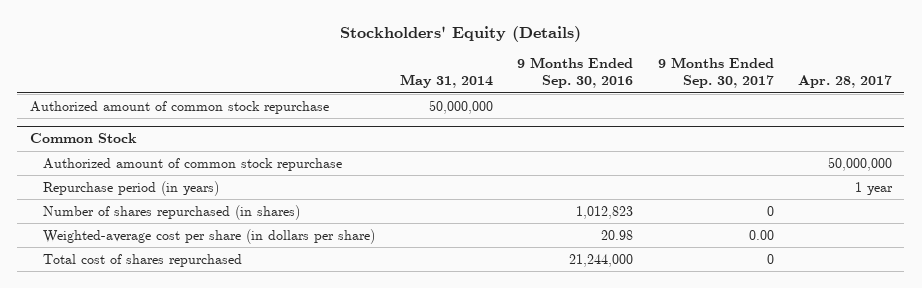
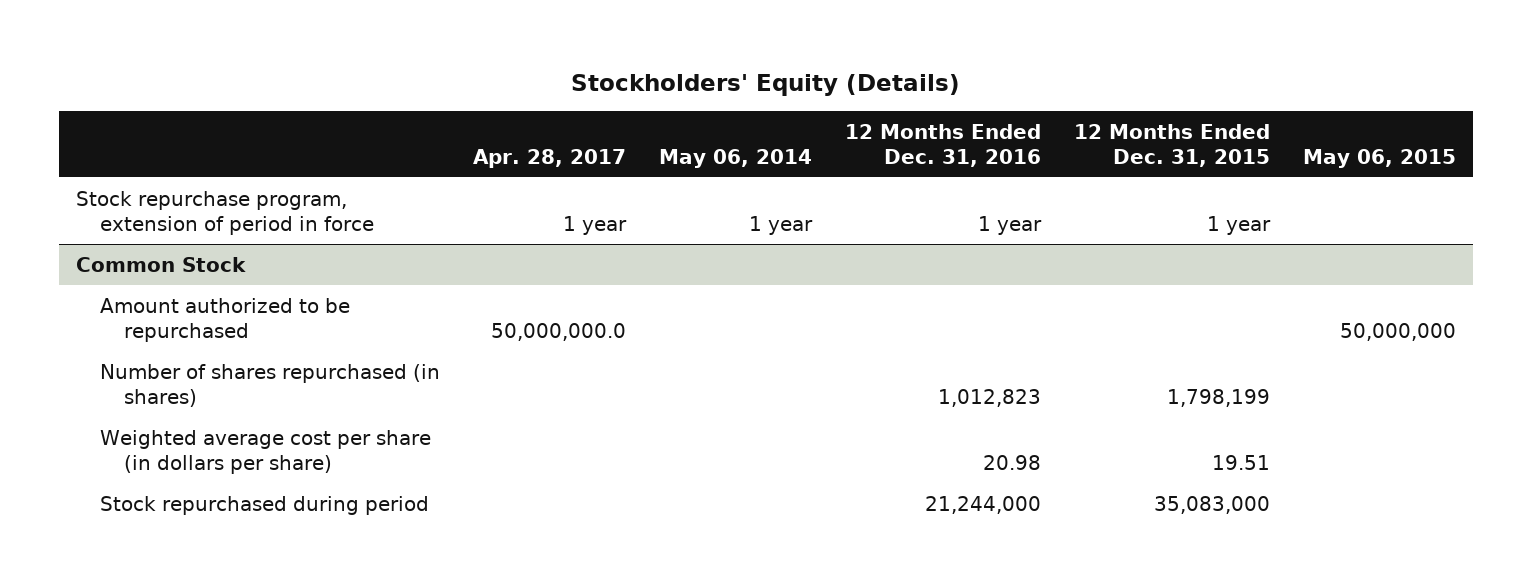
[399,74,493,89] May 31, 2014 -> none
[517,57,634,89] 9 Months Ended Sep. 30, 2016 -> none
[657,57,774,89] 9 Months Ended Sep. 30, 2017 -> none
none -> [658,148,812,168] May 06, 2014
none -> [844,123,1041,167] 12 Months Ended Dec. 31, 2016
none -> [1073,123,1270,167] 12 Months Ended Dec. 31, 2015
none -> [1302,148,1456,168] May 06, 2015
[29,100,329,114] Authorized amount of common stock repurchase -> none
none -> [75,190,374,236] Stock repurchase program, extension of period in force
[43,180,220,196] Repurchase period (in years) -> none
[43,157,343,171] Authorized amount of common stock repurchase -> [99,297,350,343] Amount authorized to be repurchased
[827,156,892,171] 50,000,000 -> [490,323,626,342] 50,000,000.0
[43,228,376,244] Weighted-average cost per share (in dollars per share) -> [99,429,431,475] Weighted average cost per share (in dollars per share)
[43,253,243,267] Total cost of shares repurchased -> [99,495,429,515] Stock repurchased during period

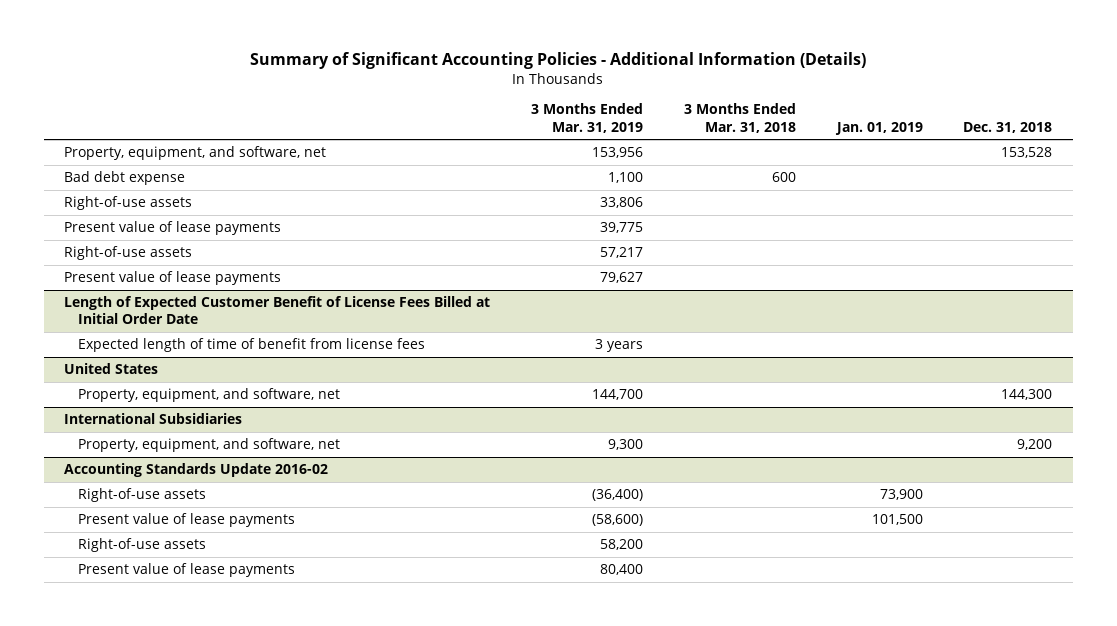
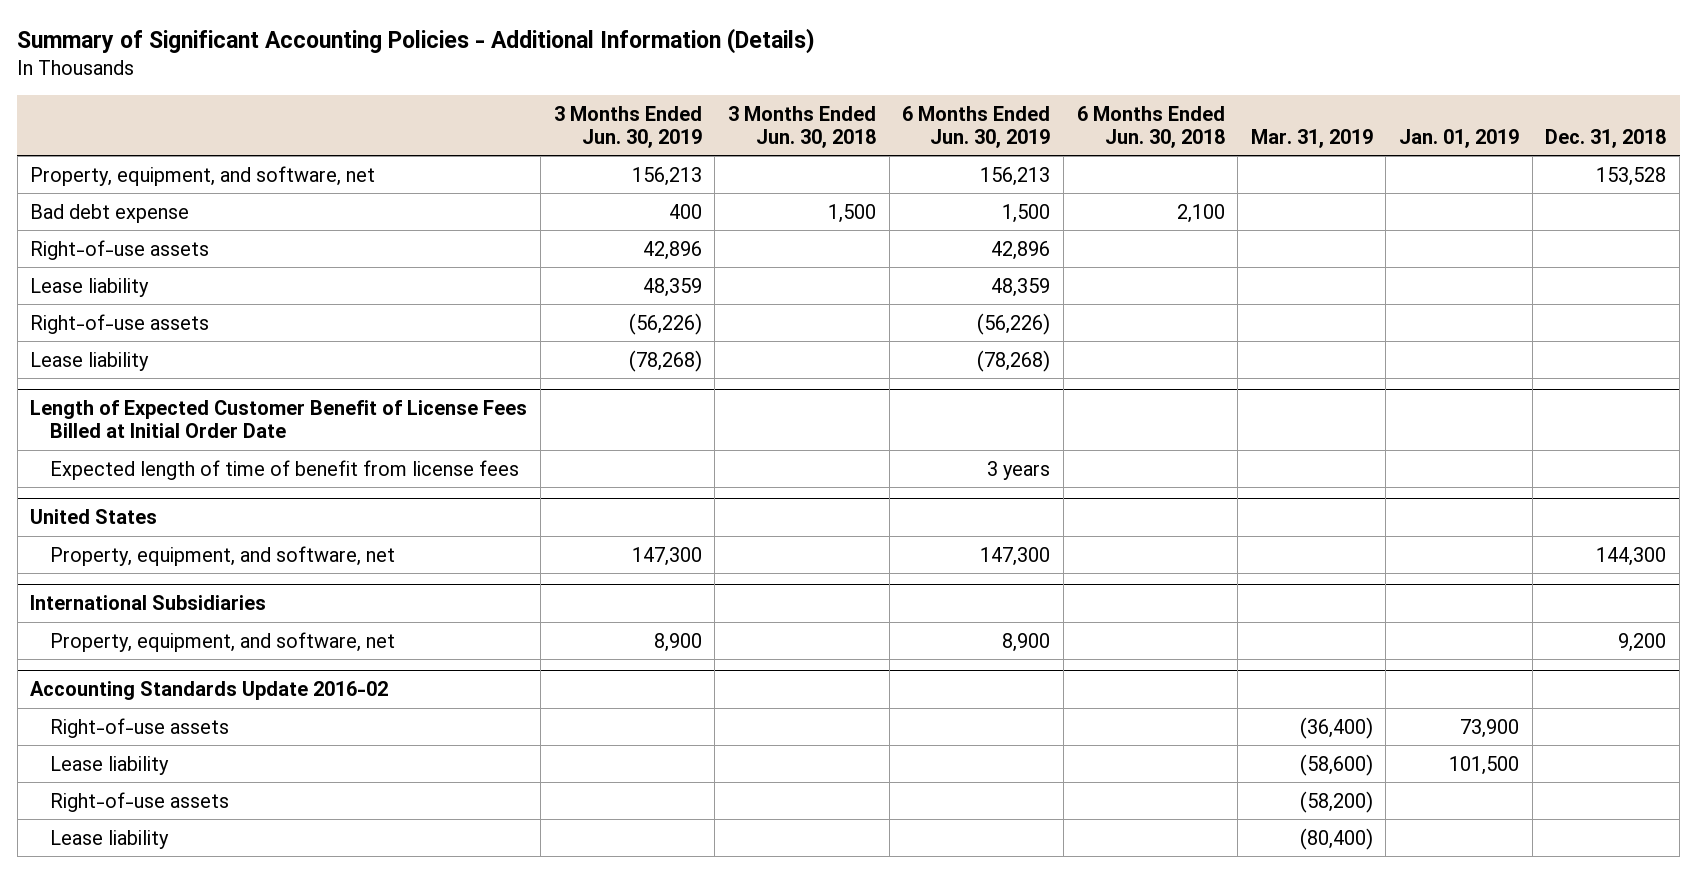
[531,103,644,133] 3 Months Ended Mar. 31, 2019 -> none
[683,103,796,133] 3 Months Ended Mar. 31, 2018 -> none
none -> [553,105,702,148] 3 Months Ended Jun. 30, 2019
none -> [727,105,876,148] 3 Months Ended Jun. 30, 2018
none -> [902,105,1051,148] 6 Months Ended Jun. 30, 2019
none -> [1076,105,1225,148] 6 Months Ended Jun. 30, 2018
none -> [1250,128,1373,148] Mar. 31, 2019
[64,221,282,236] Present value of lease payments -> [30,277,150,297] Lease liability
[64,271,282,286] Present value of lease payments -> [30,351,150,371] Lease liability
[78,513,296,528] Present value of lease payments -> [50,755,170,775] Lease liability
[78,563,296,578] Present value of lease payments -> [50,829,170,849] Lease liability

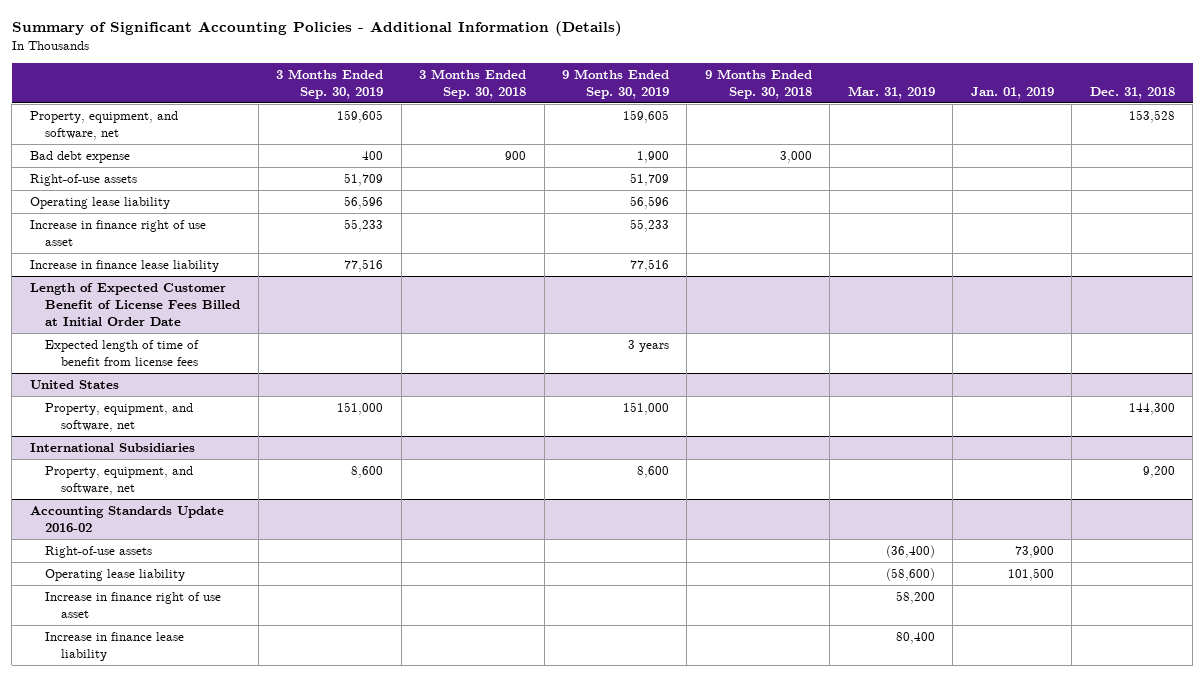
[553,105,702,148] 3 Months Ended Jun. 30, 2019 -> none
[727,105,876,148] 3 Months Ended Jun. 30, 2018 -> none
[902,105,1051,148] 6 Months Ended Jun. 30, 2019 -> none
[1076,105,1225,148] 6 Months Ended Jun. 30, 2018 -> none
none -> [276,68,384,99] 3 Months Ended Sep. 30, 2019
none -> [419,68,527,99] 3 Months Ended Sep. 30, 2018
none -> [562,68,670,99] 9 Months Ended Sep. 30, 2019
none -> [704,68,812,99] 9 Months Ended Sep. 30, 2018
[30,277,150,297] Lease liability -> [29,197,170,210] Operating lease liability
[30,313,210,334] Right-of-use assets -> [29,220,206,246] Increase in finance right of use asset
[30,351,150,371] Lease liability -> [29,260,219,273] Increase in finance lease liability
[50,755,170,775] Lease liability -> [45,569,186,582] Operating lease liability
[50,791,230,812] Right-of-use assets -> [45,592,222,618] Increase in finance right of use asset
[1299,790,1373,813] (58,200) -> [895,591,935,605] 58,200
[50,829,170,849] Lease liability -> [45,632,185,661] Increase in finance lease liability
[1299,827,1373,850] (80,400) -> [895,632,935,645] 80,400

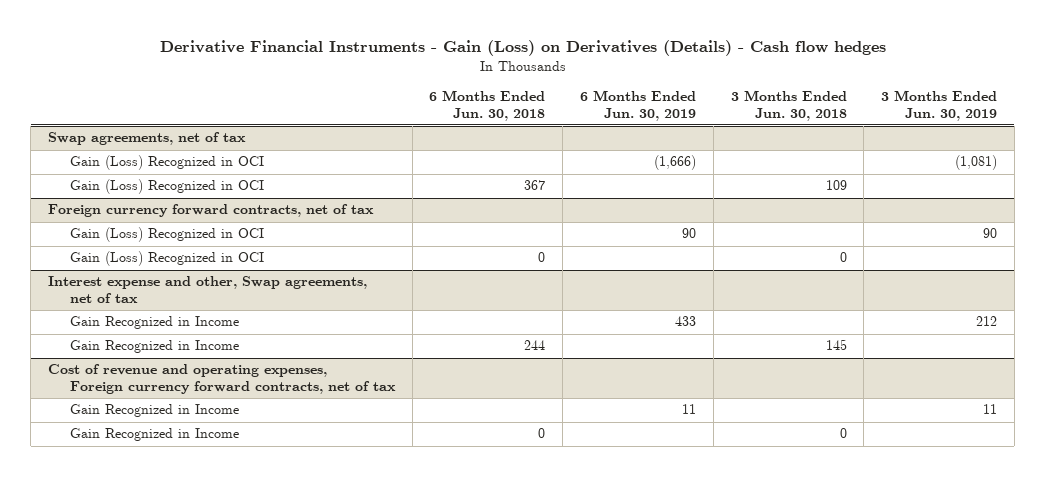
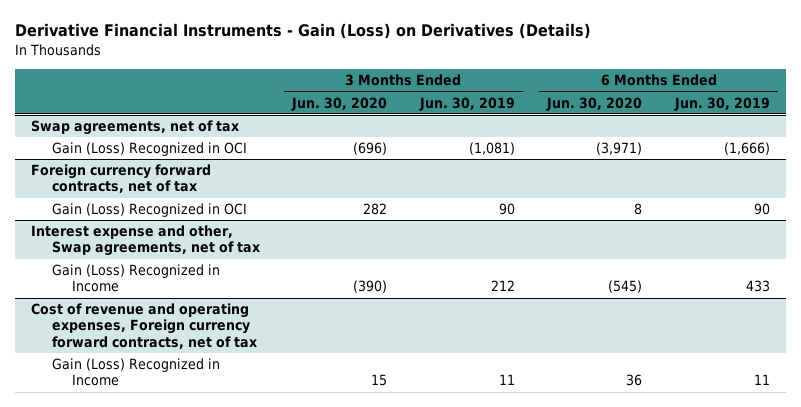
[159,40,886,57] Derivative Financial Instruments - Gain (Loss) on Derivatives (Details) - Cash flow hedges -> [14,23,591,40] Derivative Financial Instruments - Gain (Loss) on Derivatives (Details)
[429,89,546,121] 6 Months Ended Jun. 30, 2018 -> none
[730,89,847,121] 3 Months Ended Jun. 30, 2018 -> none
none -> [291,96,388,111] Jun. 30, 2020
none -> [546,96,643,111] Jun. 30, 2020
[69,179,264,195] Gain (Loss) Recognized in OCI -> none
[69,251,264,267] Gain (Loss) Recognized in OCI -> none
[69,340,239,354] Gain Recognized in Income -> none
[69,316,239,330] Gain Recognized in Income -> [51,264,220,293] Gain (Loss) Recognized in Income
[69,428,239,442] Gain Recognized in Income -> none
[69,404,239,418] Gain Recognized in Income -> [51,358,220,387] Gain (Loss) Recognized in Income

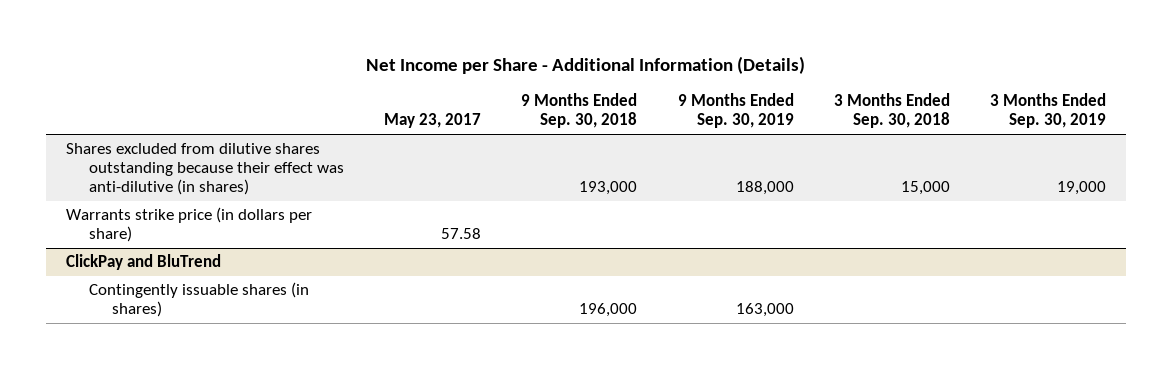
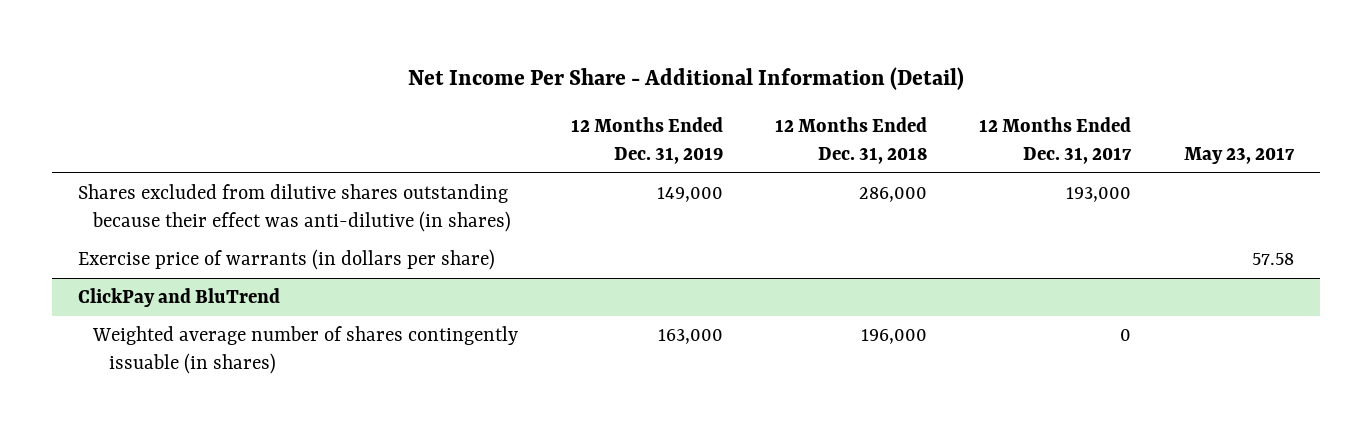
[365,55,805,74] Net Income per Share - Additional Information (Details) -> [407,67,964,91] Net Income Per Share - Additional Information (Detail)
[521,93,638,129] 9 Months Ended Sep. 30, 2018 -> none
[677,93,794,129] 9 Months Ended Sep. 30, 2019 -> none
[833,93,950,129] 3 Months Ended Sep. 30, 2018 -> none
[990,93,1107,129] 3 Months Ended Sep. 30, 2019 -> none
none -> [570,116,723,164] 12 Months Ended Dec. 31, 2019
none -> [775,116,928,164] 12 Months Ended Dec. 31, 2018
none -> [979,116,1133,164] 12 Months Ended Dec. 31, 2017
[65,207,312,243] Warrants strike price (in dollars per share) -> [77,249,495,271] Exercise price of warrants (in dollars per share)
[88,282,309,318] Contingently issuable shares (in shares) -> [92,326,519,375] Weighted average number of shares contingently issuable (in shares)

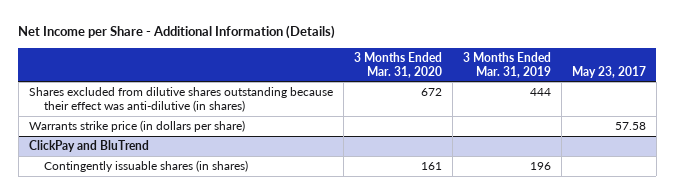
[407,67,964,91] Net Income Per Share - Additional Information (Detail) -> [18,25,336,40] Net Income per Share - Additional Information (Details)
[570,116,723,164] 12 Months Ended Dec. 31, 2019 -> none
[775,116,928,164] 12 Months Ended Dec. 31, 2018 -> none
[979,116,1133,164] 12 Months Ended Dec. 31, 2017 -> none
none -> [353,51,442,78] 3 Months Ended Mar. 31, 2020
none -> [462,51,551,78] 3 Months Ended Mar. 31, 2019
[77,249,495,271] Exercise price of warrants (in dollars per share) -> [28,119,245,132] Warrants strike price (in dollars per share)
[92,326,519,375] Weighted average number of shares contingently issuable (in shares) -> [43,159,248,172] Contingently issuable shares (in shares)

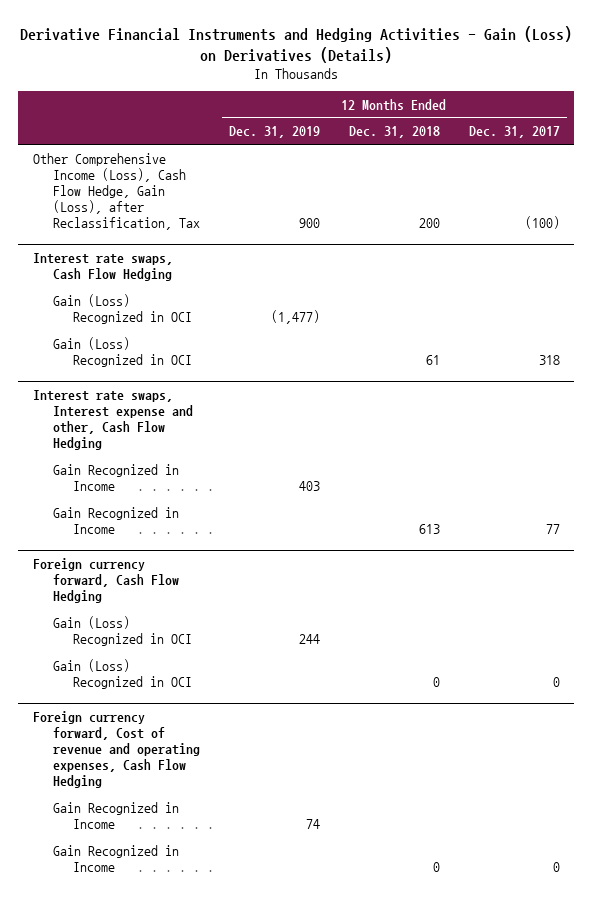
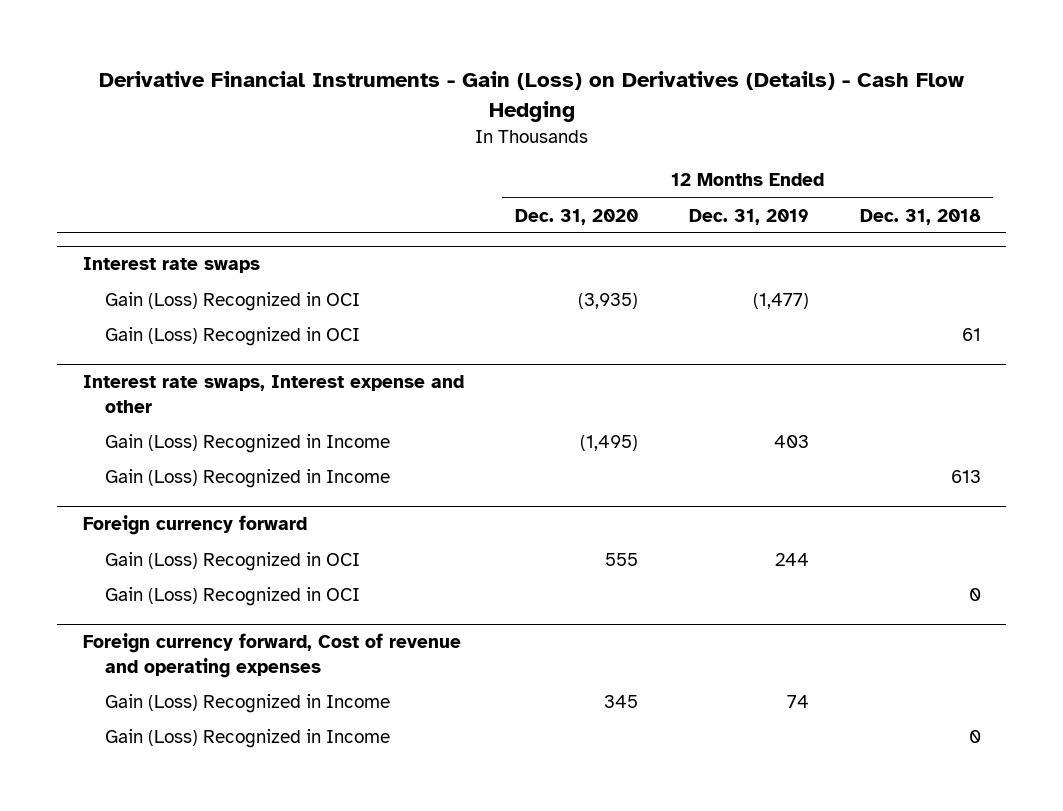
[20,25,573,63] Derivative Financial Instruments and Hedging Activities - Gain (Loss) on Derivatives (Details) -> [98,71,964,123] Derivative Financial Instruments - Gain (Loss) on Derivatives (Details) - Cash Flow Hedging
[468,126,560,139] Dec. 31, 2017 -> none
none -> [514,208,638,225] Dec. 31, 2020
[32,152,200,230] Other Comprehensive Income (Loss), Cash Flow Hedge, Gain (Loss), after Reclassification, Tax -> none
[32,252,173,281] Interest rate swaps, Cash Flow Hedging -> [82,257,260,274] Interest rate swaps
[32,389,193,450] Interest rate swaps, Interest expense and other, Cash Flow Hedging -> [82,375,464,413] Interest rate swaps, Interest expense and other
[52,463,179,491] Gain Recognized in Income -> [104,434,390,454] Gain (Loss) Recognized in Income
[52,506,179,534] Gain Recognized in Income -> [104,469,390,489] Gain (Loss) Recognized in Income
[32,557,179,603] Foreign currency forward, Cash Flow Hedging -> [82,515,307,536] Foreign currency forward
[32,710,200,788] Foreign currency forward, Cost of revenue and operating expenses, Cash Flow Hedging -> [82,633,461,678] Foreign currency forward, Cost of revenue and operating expenses
[52,801,179,829] Gain Recognized in Income -> [104,694,390,714] Gain (Loss) Recognized in Income
[52,844,179,872] Gain Recognized in Income -> [104,729,390,749] Gain (Loss) Recognized in Income

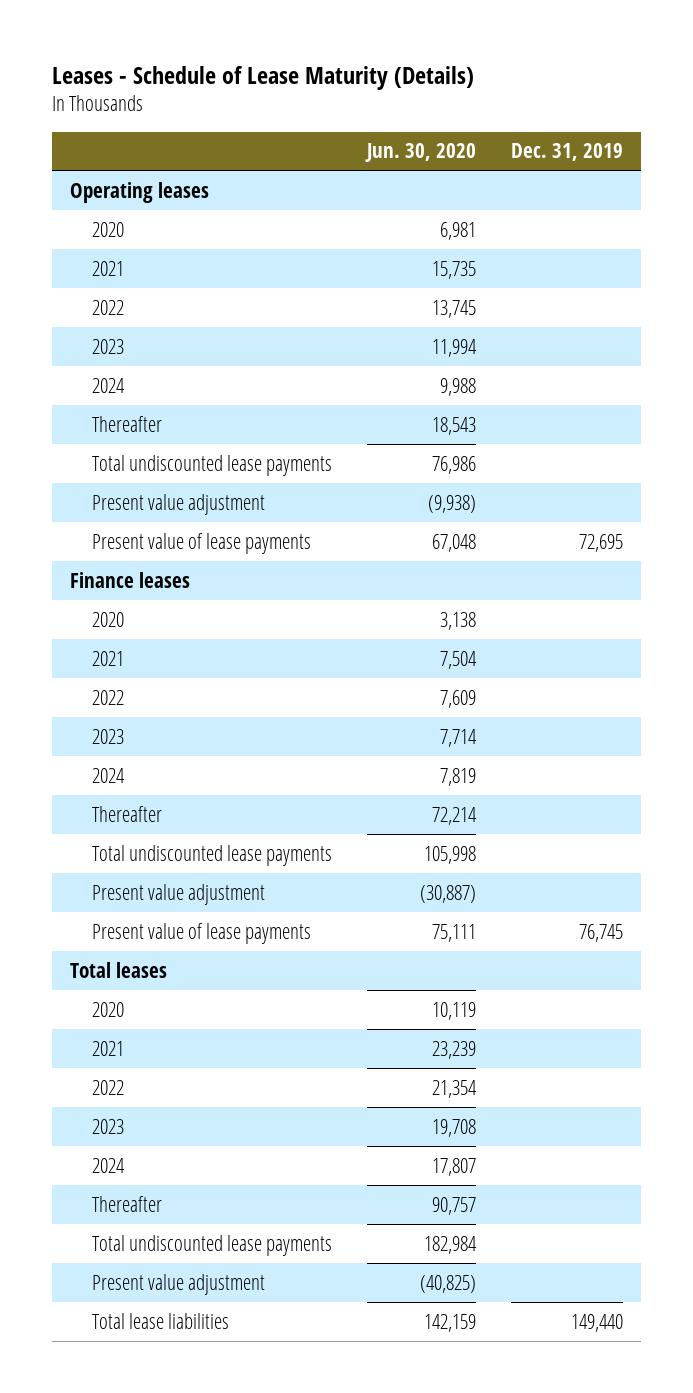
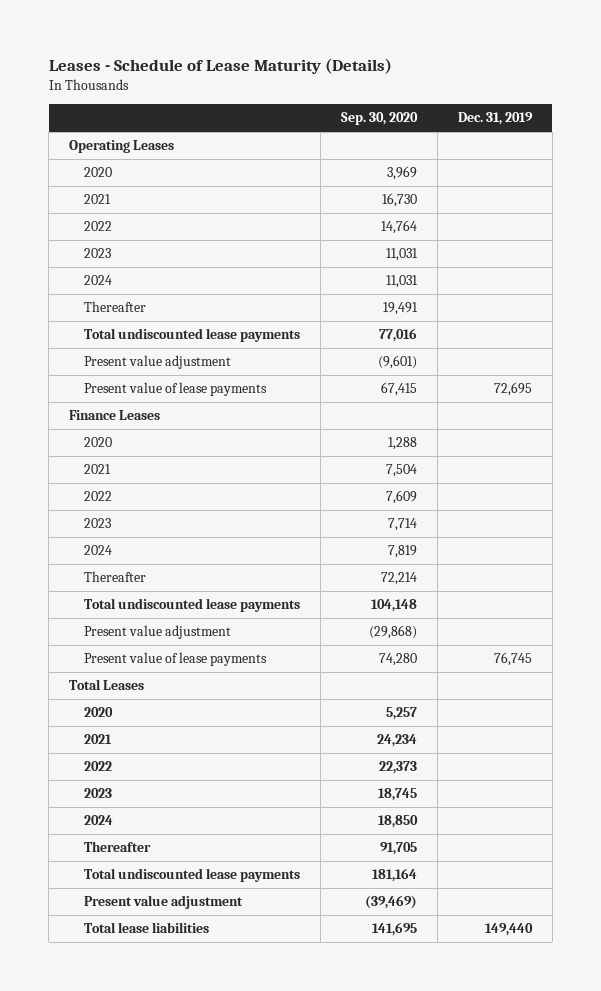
[364,143,476,163] Jun. 30, 2020 -> none
none -> [340,112,418,126] Sep. 30, 2020
[70,181,210,203] Operating leases -> [69,140,175,154] Operating Leases
[70,571,191,588] Finance leases -> [69,410,161,421] Finance Leases
[70,961,168,978] Total leases -> [69,679,145,691] Total Leases

